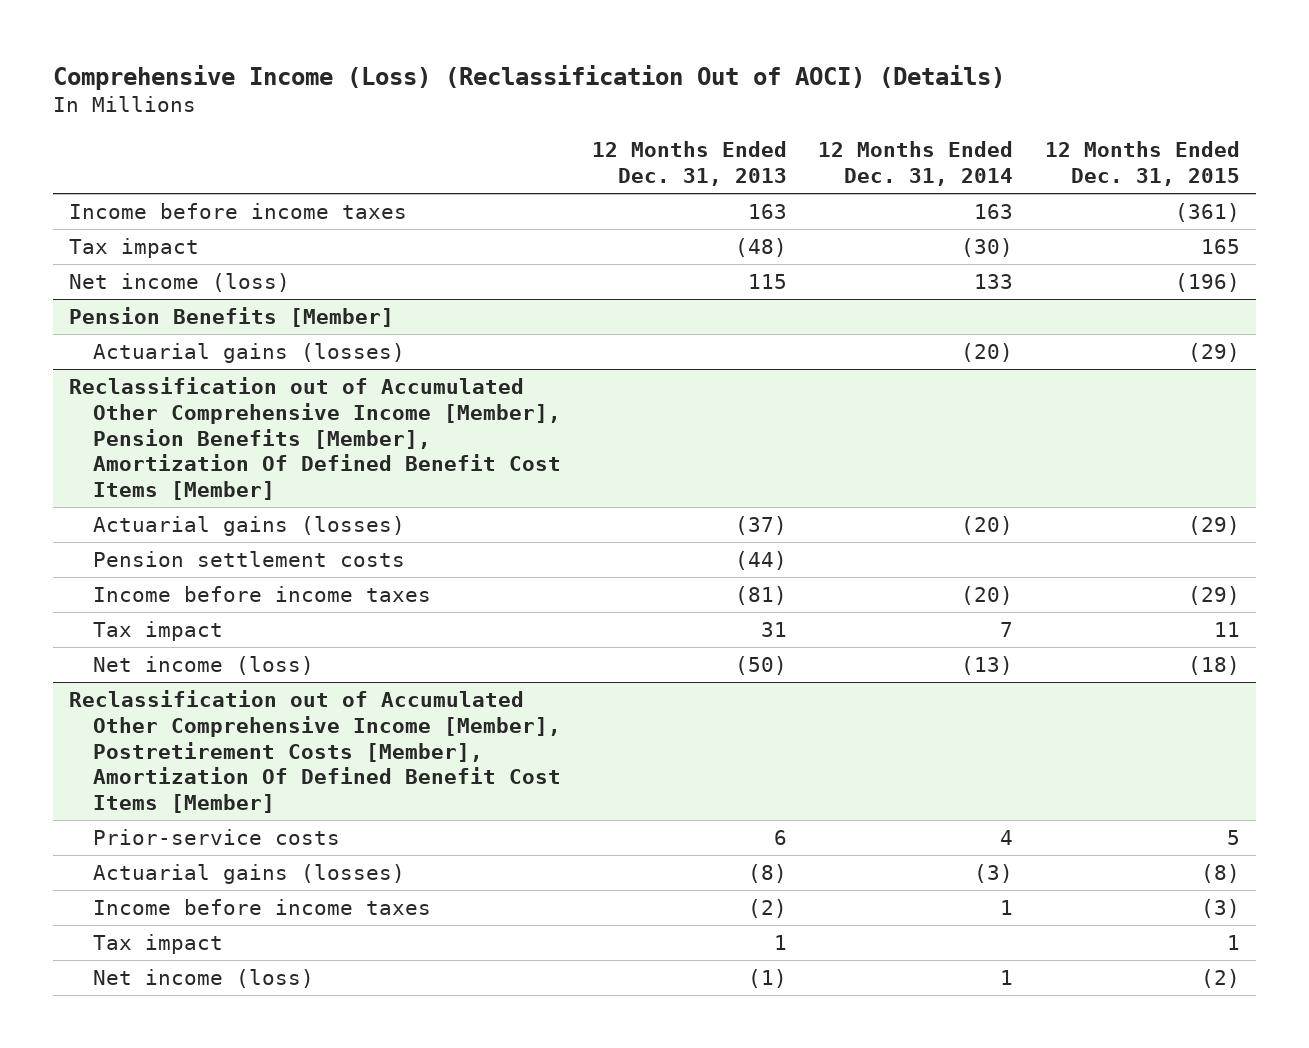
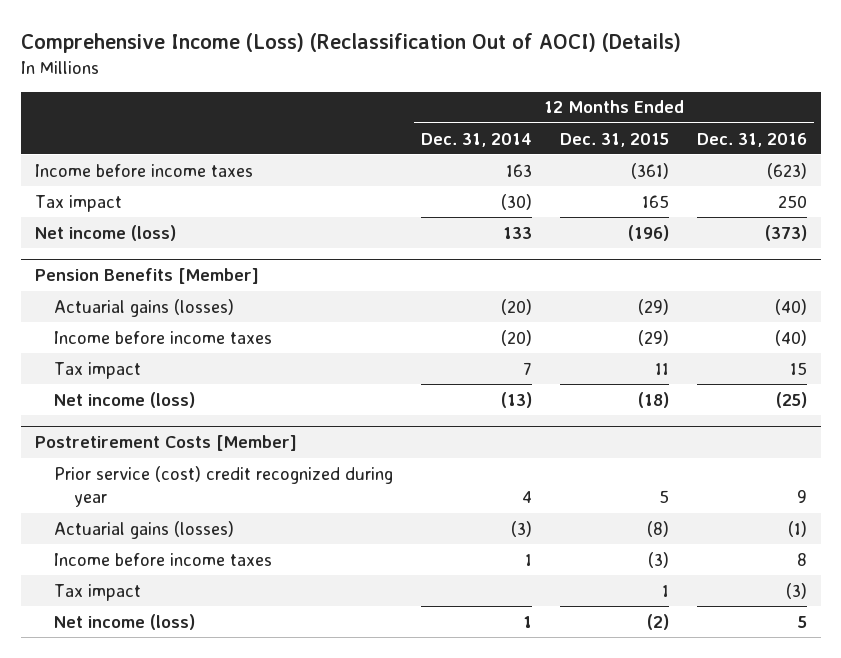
[592,141,788,187] 12 Months Ended Dec. 31, 2013 -> none
none -> [696,132,807,147] Dec. 31, 2016
[68,376,561,501] Reclassification out of Accumulated Other Comprehensive Income [Member], Pension Benefits [Member], Amortization Of Defined Benefit Cost Items [Member] -> none
[92,515,405,536] Actuarial gains (losses) -> none
[92,550,405,567] Pension settlement costs -> none
[68,689,561,814] Reclassification out of Accumulated Other Comprehensive Income [Member], Postretirement Costs [Member], Amortization Of Defined Benefit Cost Items [Member] -> none
none -> [34,435,297,452] Postretirement Costs [Member]
[92,828,340,845] Prior-service costs -> [54,465,394,508] Prior service (cost) credit recognized during year

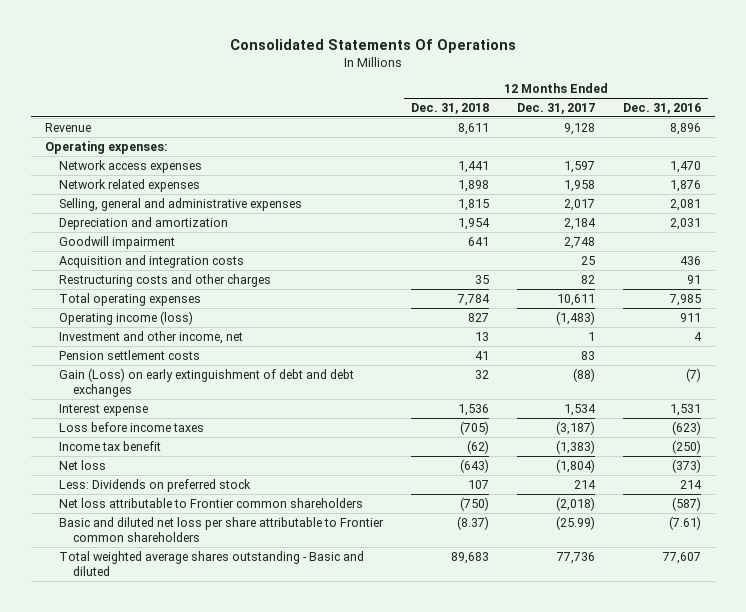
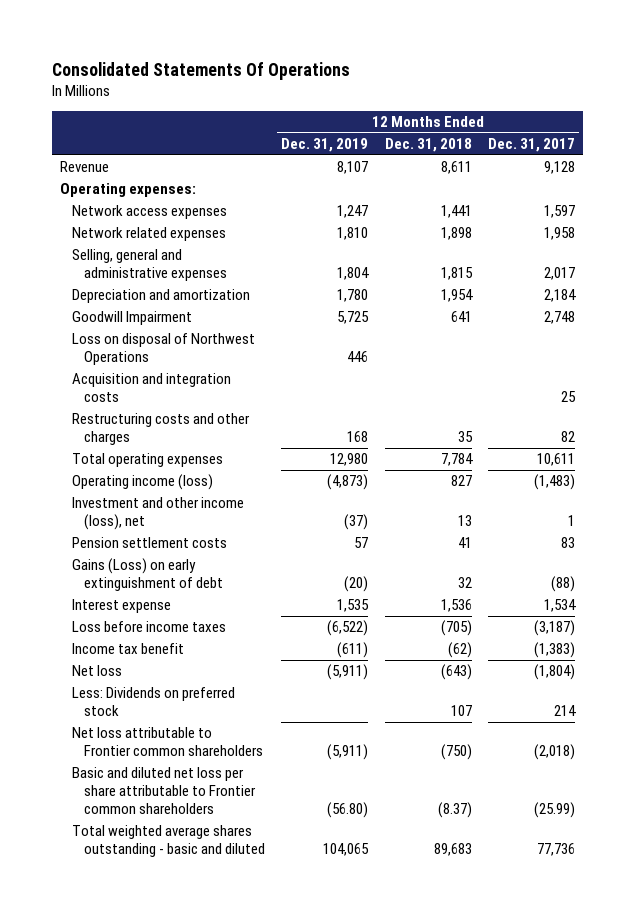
[623,102,702,114] Dec. 31, 2016 -> none
none -> [281,138,369,153] Dec. 31, 2019
[58,235,175,249] Goodwill impairment -> [72,311,193,326] Goodwill Impairment
none -> [72,333,256,366] Loss on disposal of Northwest Operations
[58,330,243,344] Investment and other income, net -> [72,497,245,531] Investment and other income (loss), net
[58,367,354,398] Gain (Loss) on early extinguishment of debt and debt exchanges -> [72,558,224,592] Gains (Loss) on early extinguishment of debt
[58,550,364,577] Total weighted average shares outstanding - Basic and diluted -> [72,825,266,858] Total weighted average shares outstanding - basic and diluted

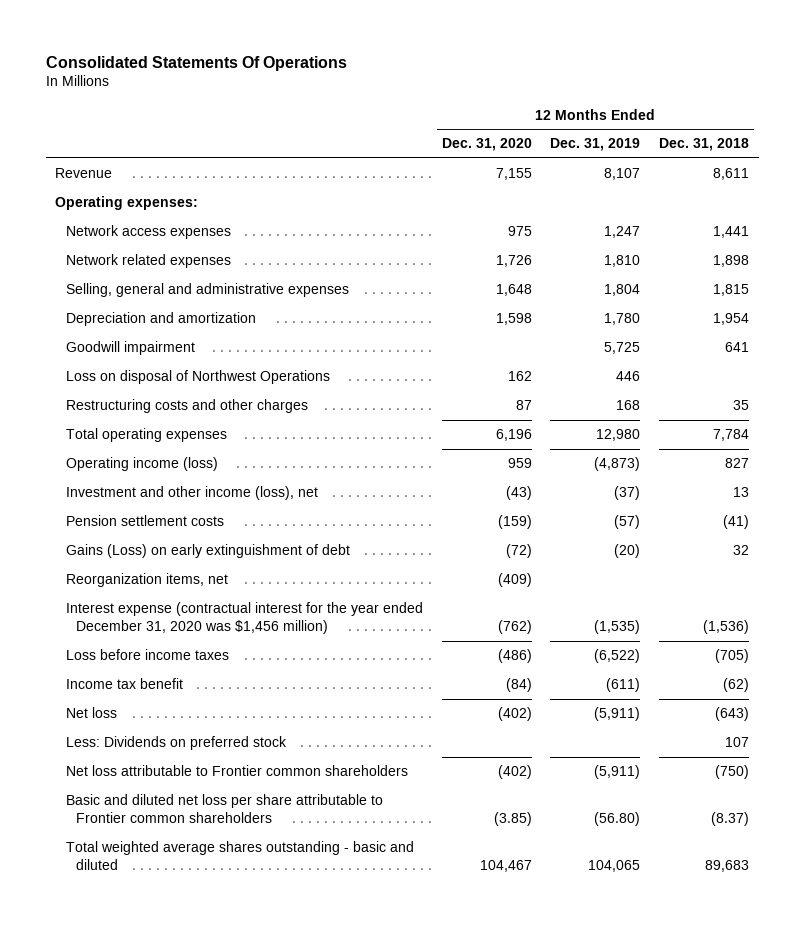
[487,138,575,153] Dec. 31, 2017 -> none
none -> [441,138,532,152] Dec. 31, 2020
[72,311,193,326] Goodwill Impairment -> [65,341,195,356] Goodwill impairment
[72,373,232,403] Acquisition and integration costs -> none
[354,537,369,549] 57 -> [614,515,641,530] (57)
[457,537,472,549] 41 -> [723,515,750,530] (41)
[72,599,172,614] Interest expense -> none
none -> [65,573,228,588] Reorganization items, net
none -> [65,602,423,635] Interest expense (contractual interest for the year ended December 31, 2020 was $1,456 million)

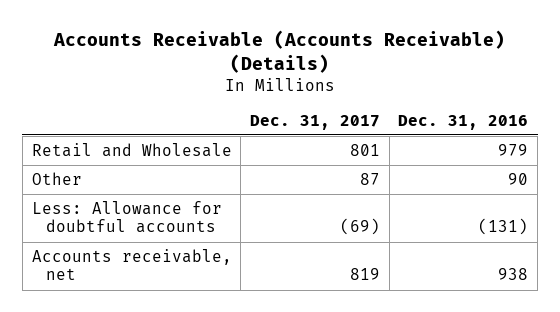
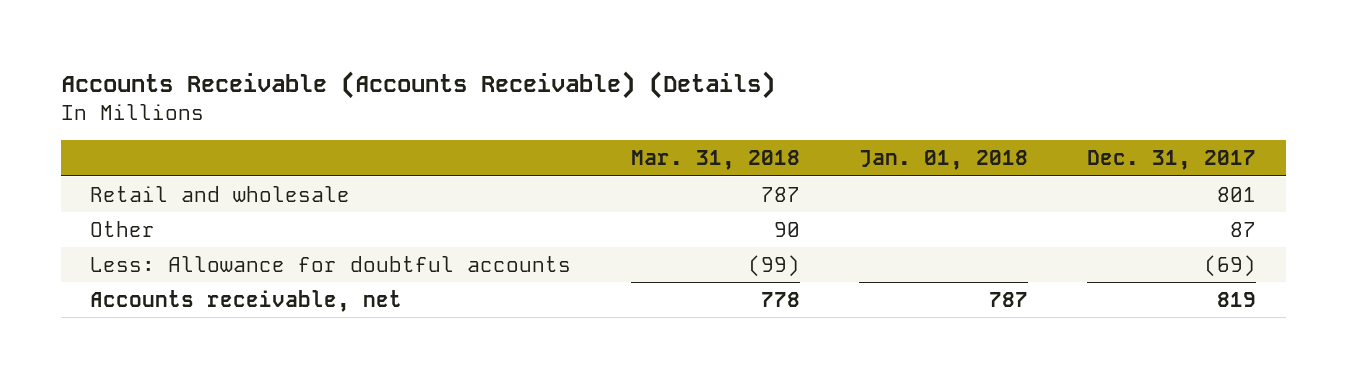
[398,114,529,130] Dec. 31, 2016 -> none
none -> [630,150,800,171] Mar. 31, 2018
none -> [858,150,1028,171] Jan. 01, 2018
[31,142,232,157] Retail and Wholesale -> [90,185,351,202] Retail and wholesale

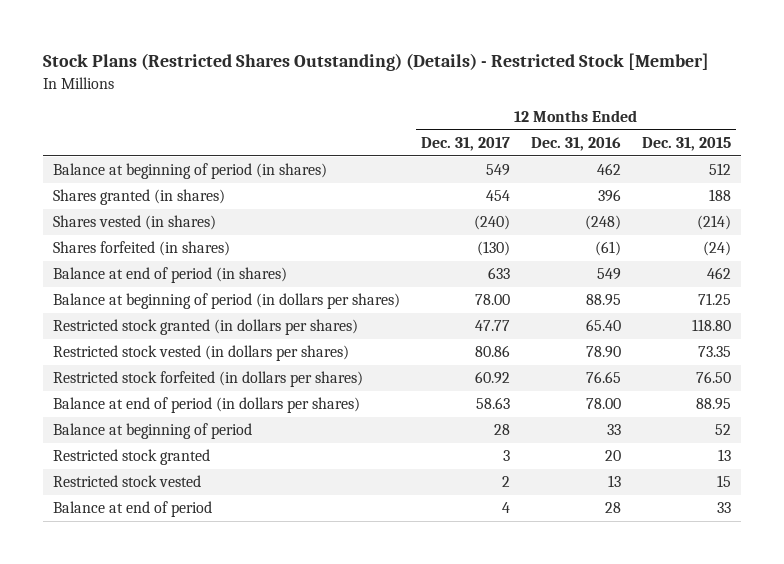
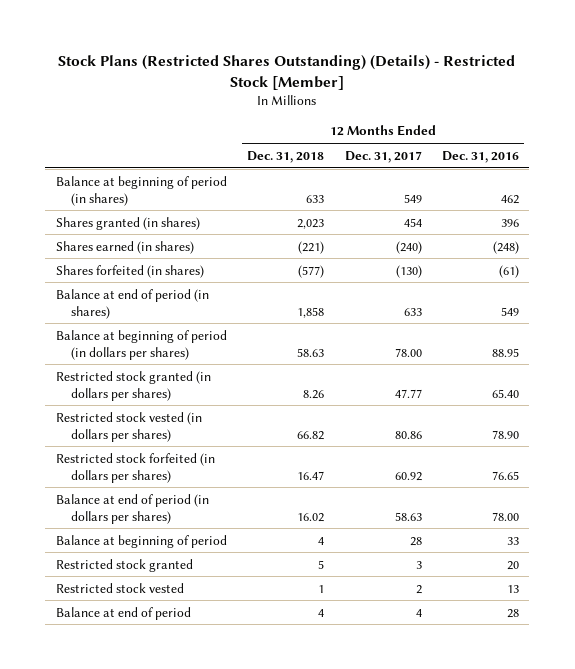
[641,137,731,152] Dec. 31, 2015 -> none
none -> [247,150,325,163] Dec. 31, 2018
[53,215,217,231] Shares vested (in shares) -> [55,240,194,254] Shares earned (in shares)

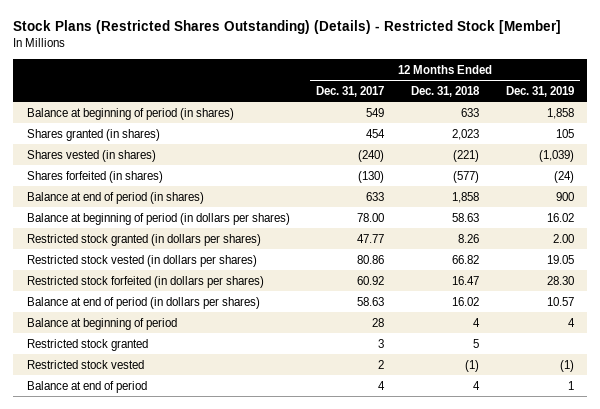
[442,150,520,163] Dec. 31, 2016 -> none
none -> [505,85,574,97] Dec. 31, 2019
[55,240,194,254] Shares earned (in shares) -> [26,149,156,162] Shares vested (in shares)
[318,584,325,593] 1 -> [465,359,480,372] (1)

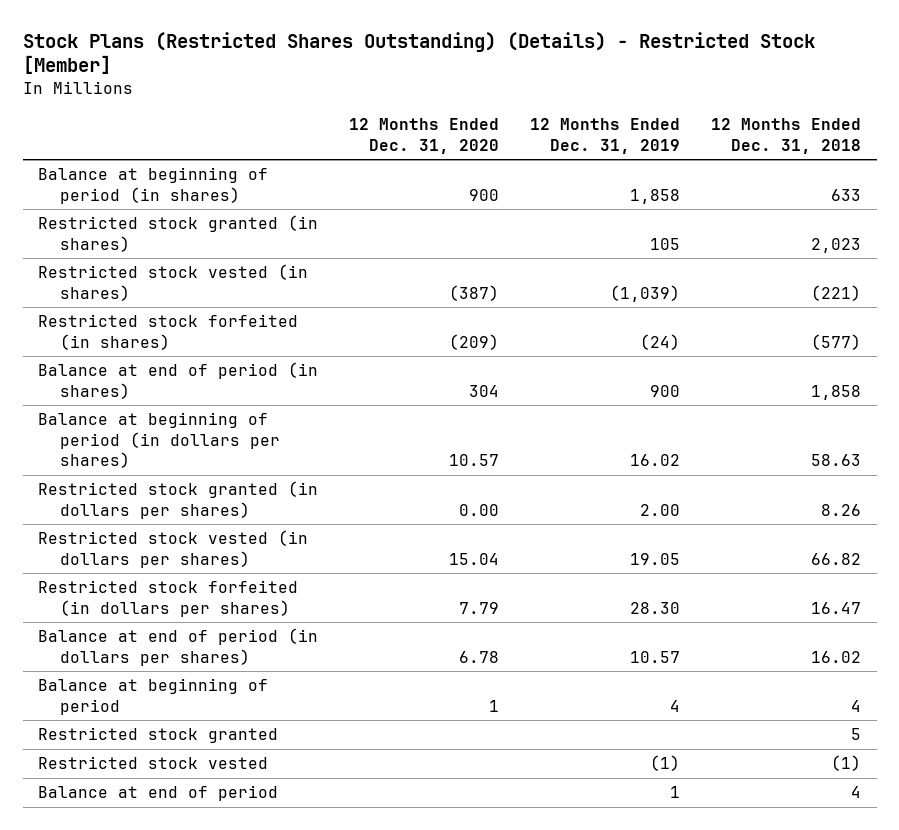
[316,85,385,97] Dec. 31, 2017 -> none
none -> [349,118,500,154] 12 Months Ended Dec. 31, 2020
[26,128,160,141] Shares granted (in shares) -> [38,215,319,252] Restricted stock granted (in shares)
[26,149,156,162] Shares vested (in shares) -> [38,264,309,301] Restricted stock vested (in shares)
[26,170,163,183] Shares forfeited (in shares) -> [38,314,299,350] Restricted stock forfeited (in shares)

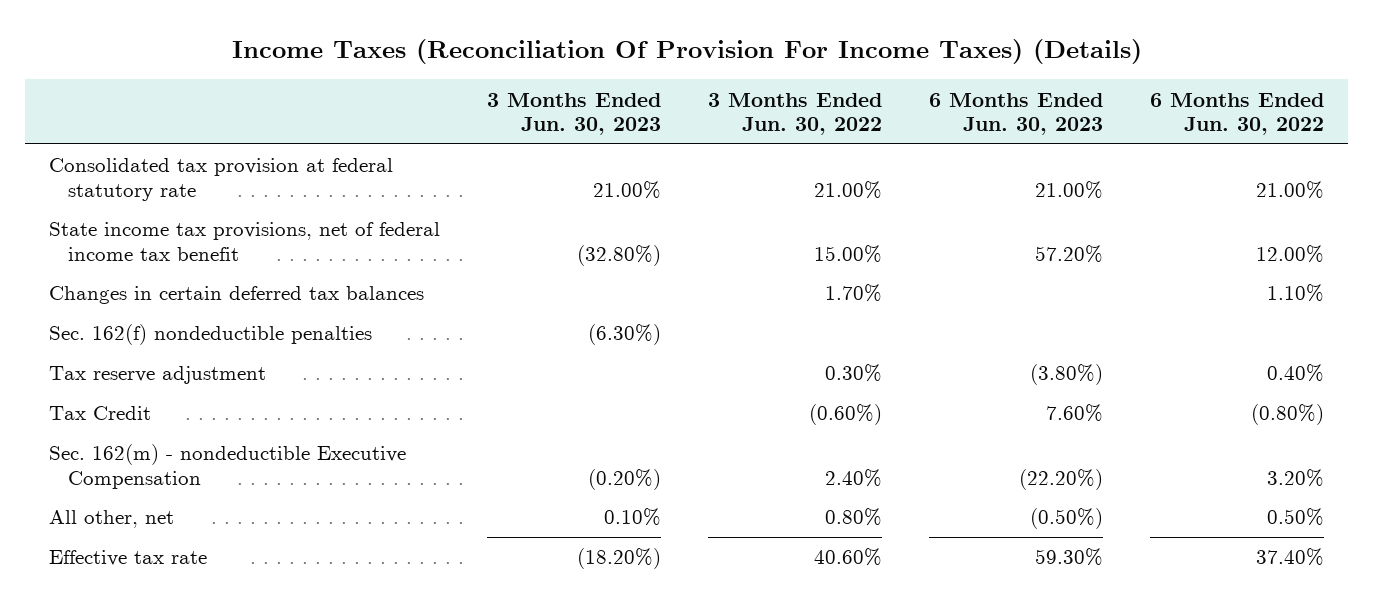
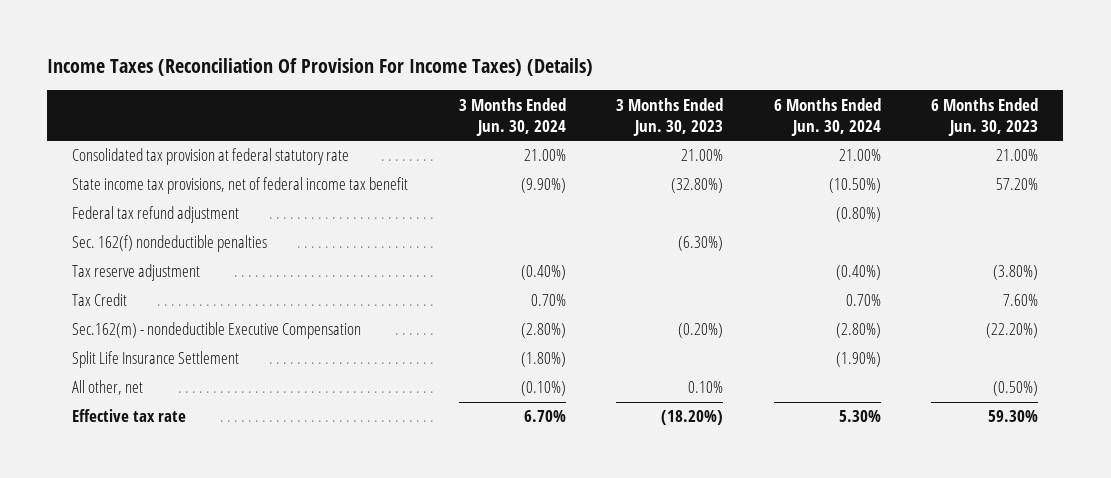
[708,92,883,135] 3 Months Ended Jun. 30, 2022 -> none
[1150,92,1325,135] 6 Months Ended Jun. 30, 2022 -> none
none -> [458,97,566,136] 3 Months Ended Jun. 30, 2024
none -> [773,97,881,136] 6 Months Ended Jun. 30, 2024
[48,286,424,305] Changes in certain deferred tax balances -> none
none -> [72,206,240,224] Federal tax refund adjustment
[48,444,406,489] Sec. 162(m) - nondeductible Executive Compensation -> [72,322,362,340] Sec.162(m) - nondeductible Executive Compensation
none -> [72,351,240,369] Split Life Insurance Settlement

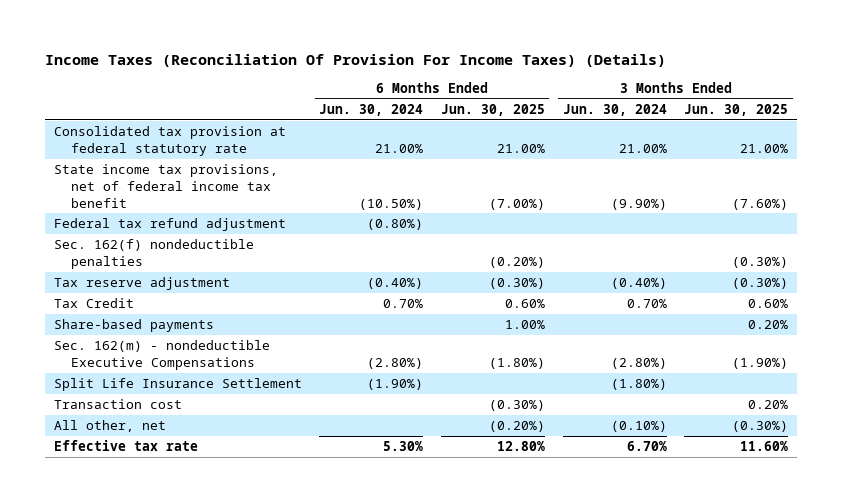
[616,97,724,136] 3 Months Ended Jun. 30, 2023 -> none
[931,97,1039,136] 6 Months Ended Jun. 30, 2023 -> none
none -> [440,104,545,117] Jun. 30, 2025
none -> [684,104,789,117] Jun. 30, 2025
none -> [53,319,214,333] Share-based payments
[72,322,362,340] Sec.162(m) - nondeductible Executive Compensation -> [53,340,270,370] Sec. 162(m) - nondeductible Executive Compensations
none -> [53,399,182,410] Transaction cost

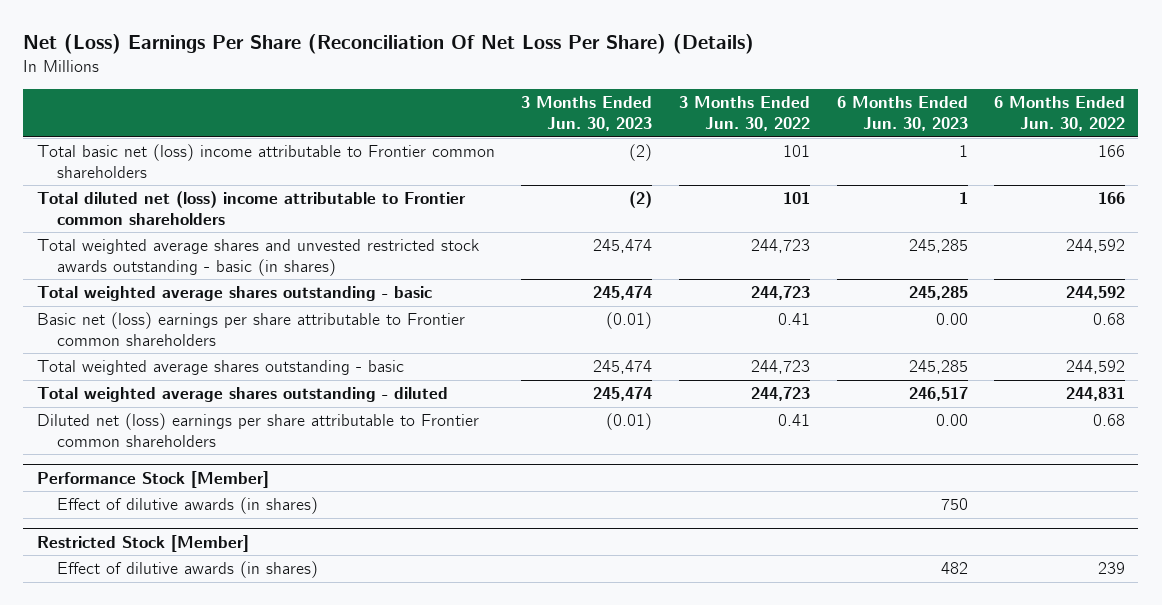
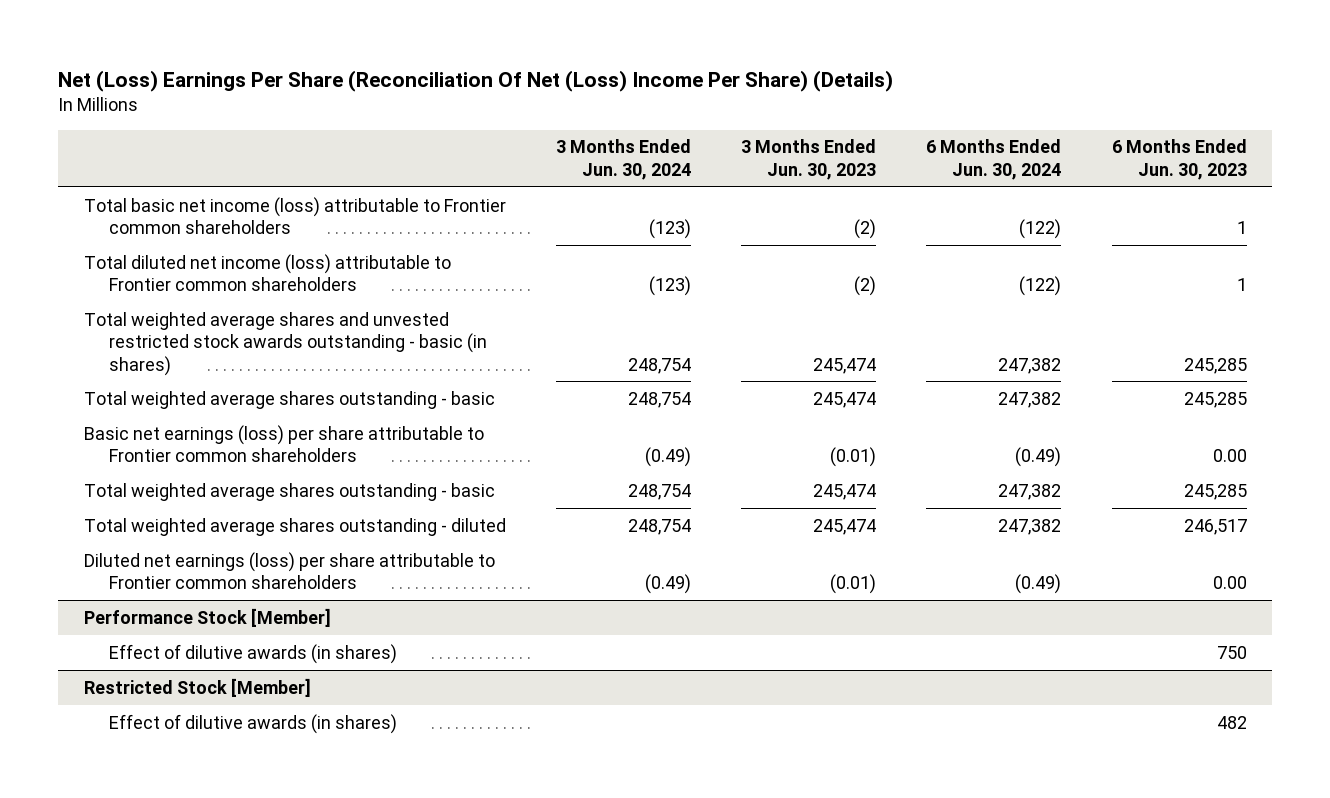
[23,34,755,55] Net (Loss) Earnings Per Share (Reconciliation Of Net Loss Per Share) (Details) -> [58,69,894,92] Net (Loss) Earnings Per Share (Reconciliation Of Net (Loss) Income Per Share) (Details)
[678,96,810,131] 3 Months Ended Jun. 30, 2022 -> none
[994,96,1126,131] 6 Months Ended Jun. 30, 2022 -> none
none -> [555,139,691,180] 3 Months Ended Jun. 30, 2024
none -> [926,139,1062,180] 6 Months Ended Jun. 30, 2024
[36,144,495,178] Total basic net (loss) income attributable to Frontier common shareholders -> [83,196,506,235] Total basic net income (loss) attributable to Frontier common shareholders
[36,191,466,225] Total diluted net (loss) income attributable to Frontier common shareholders -> [83,253,451,292] Total diluted net income (loss) attributable to Frontier common shareholders
[36,312,465,346] Basic net (loss) earnings per share attributable to Frontier common shareholders -> [83,424,484,463] Basic net earnings (loss) per share attributable to Frontier common shareholders
[36,413,479,447] Diluted net (loss) earnings per share attributable to Frontier common shareholders -> [83,551,495,590] Diluted net earnings (loss) per share attributable to Frontier common shareholders

